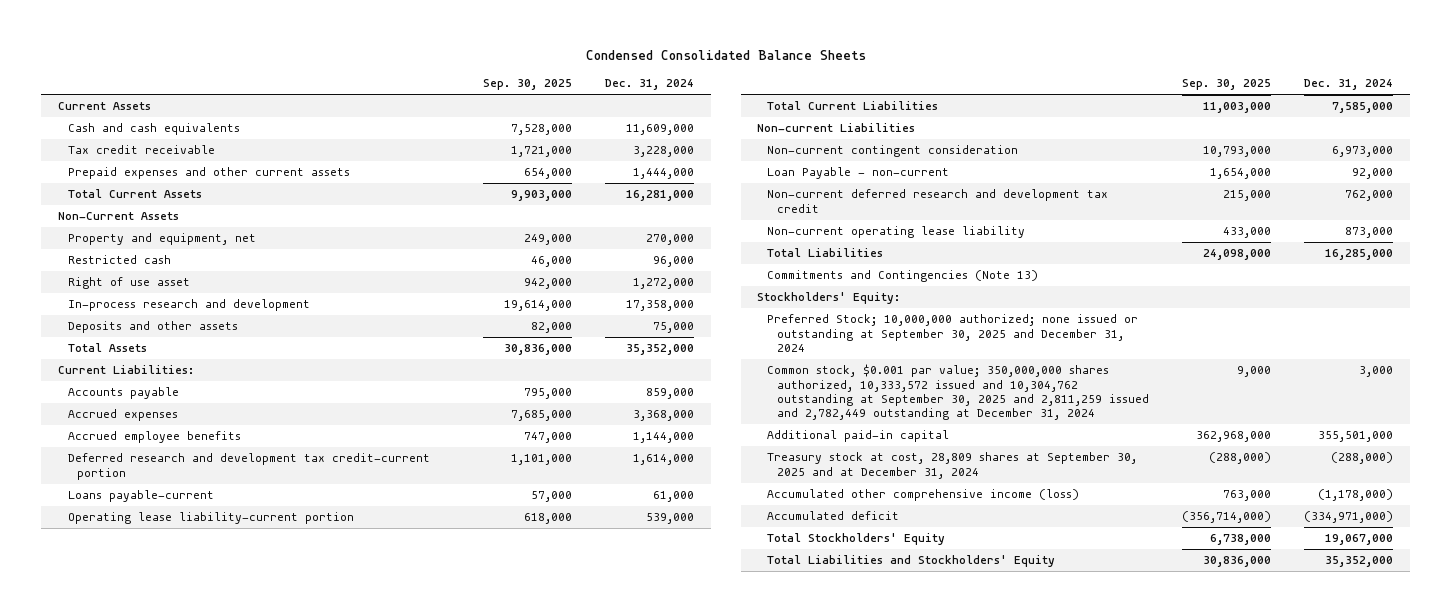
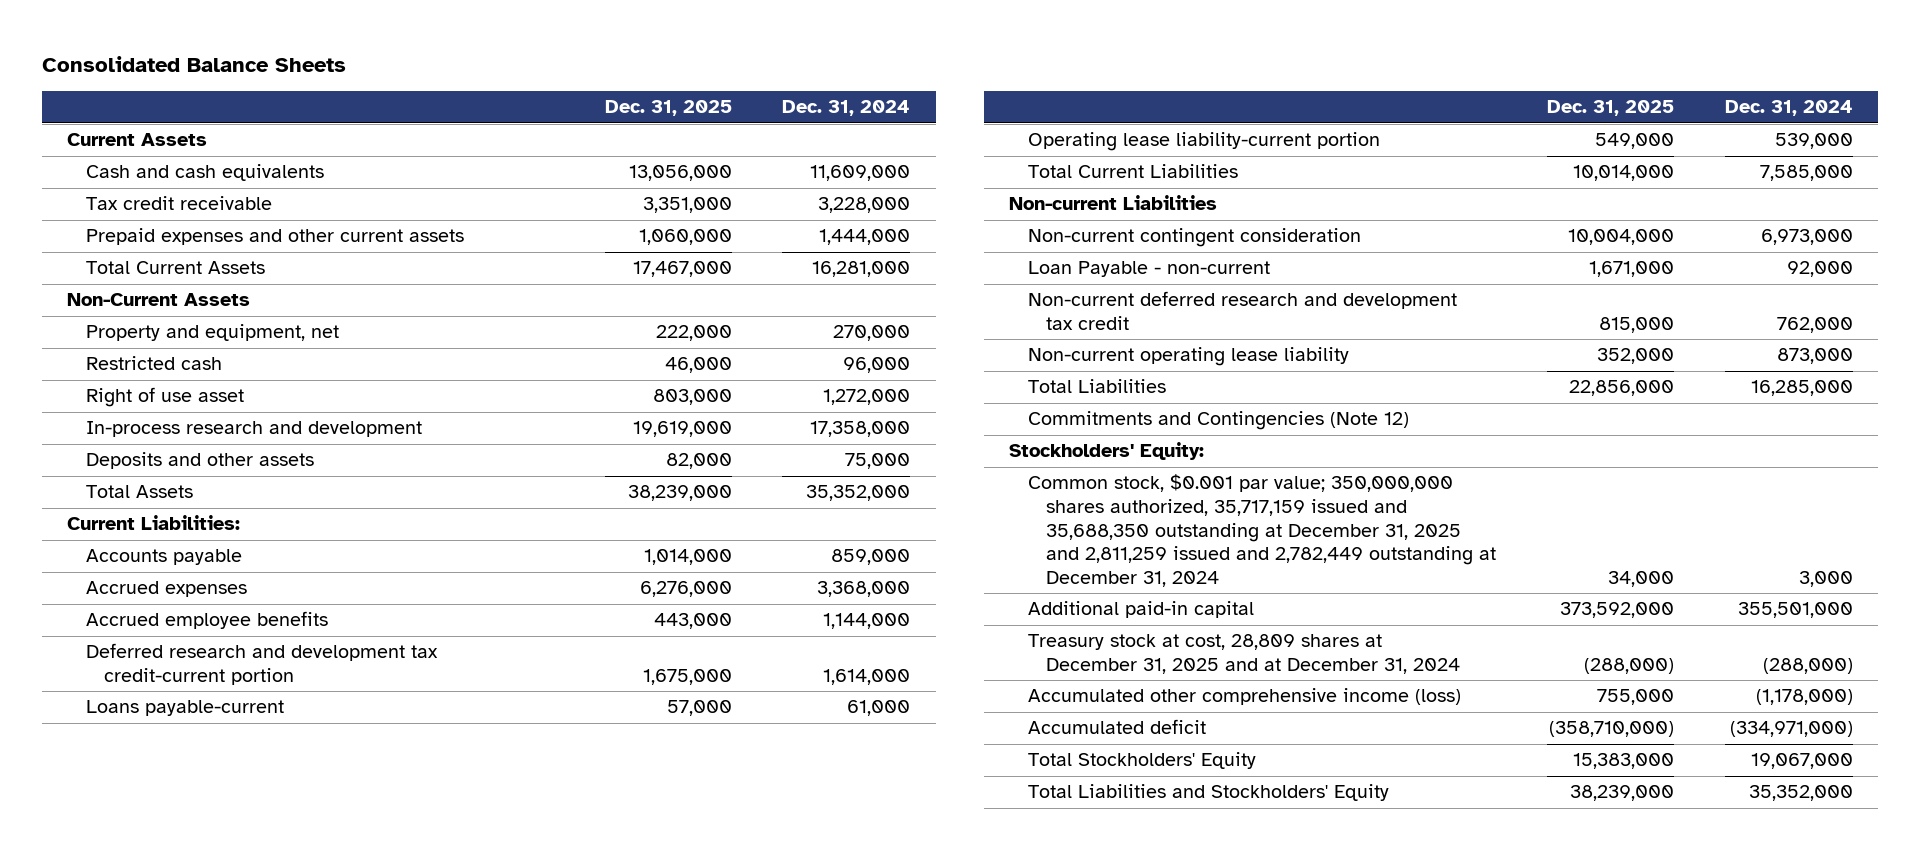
[585,50,866,61] Condensed Consolidated Balance Sheets -> [41,55,346,72] Consolidated Balance Sheets
[482,79,572,91] Sep. 30, 2025 -> none
none -> [604,100,732,117] Dec. 31, 2025
[767,270,1039,283] Commitments and Contingencies (Note 13) -> [1027,411,1409,431] Commitments and Contingencies (Note 12)
[767,314,1139,352] Preferred Stock; 10,000,000 authorized; none issued or outstanding at September 30, 2025 and December 31, 2024 -> none
[767,364,1149,421] Common stock, $0.001 par value; 350,000,000 shares authorized, 10,333,572 issued and 10,304,762 outstanding at September 30, 2025 and 2,811,259 issued and 2,782,449 outstanding at December 31, 2024 -> [1027,474,1497,588] Common stock, $0.001 par value; 350,000,000 shares authorized, 35,717,159 issued and 35,688,350 outstanding at December 31, 2025 and 2,811,259 issued and 2,782,449 outstanding at December 31, 2024
[767,452,1138,479] Treasury stock at cost, 28,809 shares at September 30, 2025 and at December 31, 2024 -> [1027,634,1461,675] Treasury stock at cost, 28,809 shares at December 31, 2025 and at December 31, 2024

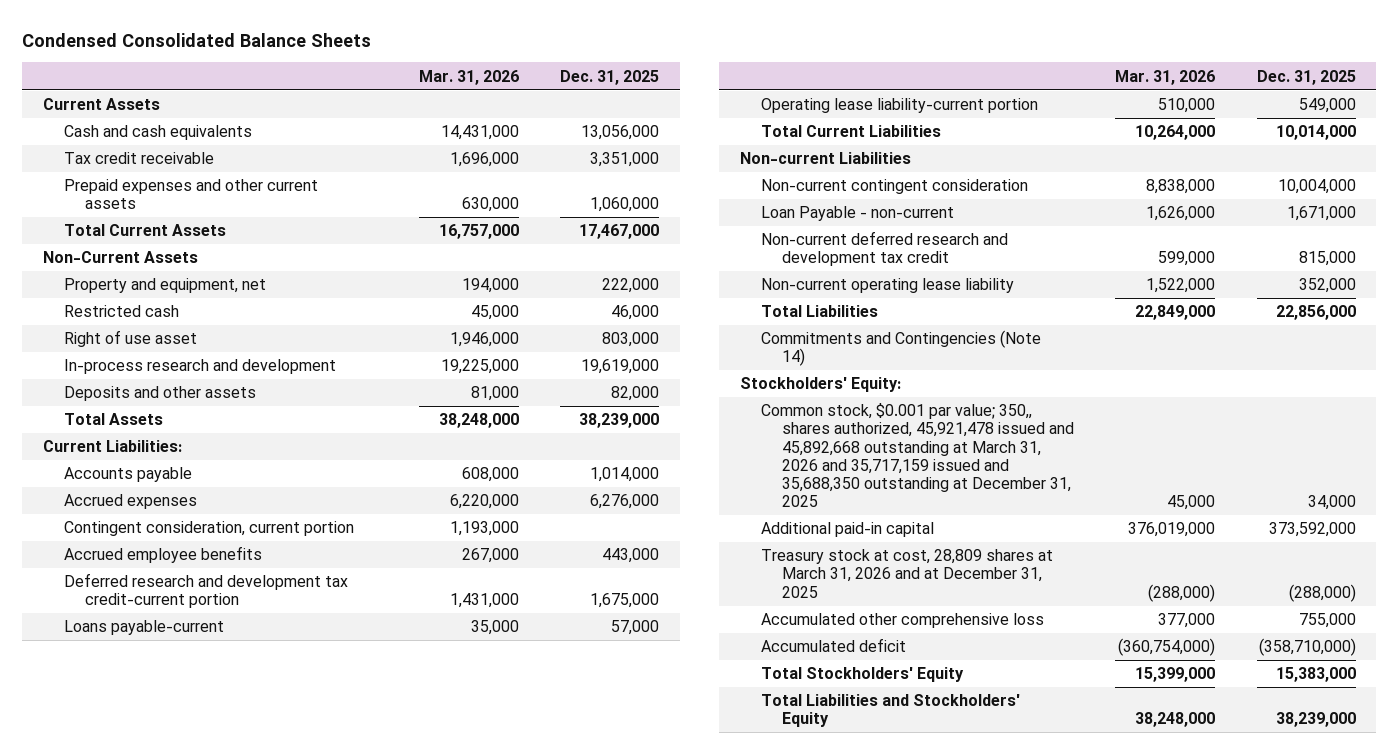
[41,55,346,72] Consolidated Balance Sheets -> [22,32,372,47] Condensed Consolidated Balance Sheets
[782,100,911,117] Dec. 31, 2024 -> none
none -> [418,69,519,85] Mar. 31, 2026
none -> [64,521,355,537] Contingent consideration, current portion
[1027,411,1409,431] Commitments and Contingencies (Note 12) -> [760,330,1041,367] Commitments and Contingencies (Note 14)
[1027,474,1497,588] Common stock, $0.001 par value; 350,000,000 shares authorized, 35,717,159 issued and 35,688,350 outstanding at December 31, 2025 and 2,811,259 issued and 2,782,449 outstanding at December 31, 2024 -> [760,403,1075,508] Common stock, $0.001 par value; 350,, shares authorized, 45,921,478 issued and 45,892,668 outstanding at March 31, 2026 and 35,717,159 issued and 35,688,350 outstanding at December 31, 2025
[1027,634,1461,675] Treasury stock at cost, 28,809 shares at December 31, 2025 and at December 31, 2024 -> [760,549,1053,598] Treasury stock at cost, 28,809 shares at March 31, 2026 and at December 31, 2025
[1027,688,1461,706] Accumulated other comprehensive income (loss) -> [760,613,1044,629] Accumulated other comprehensive loss

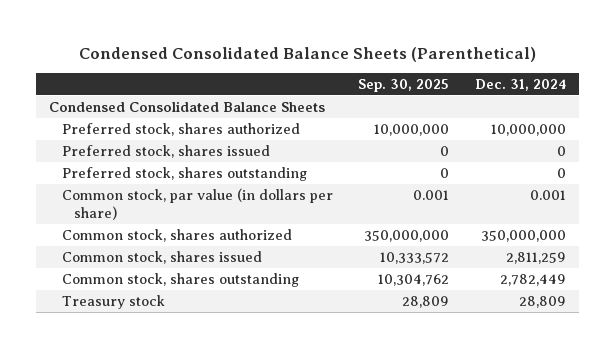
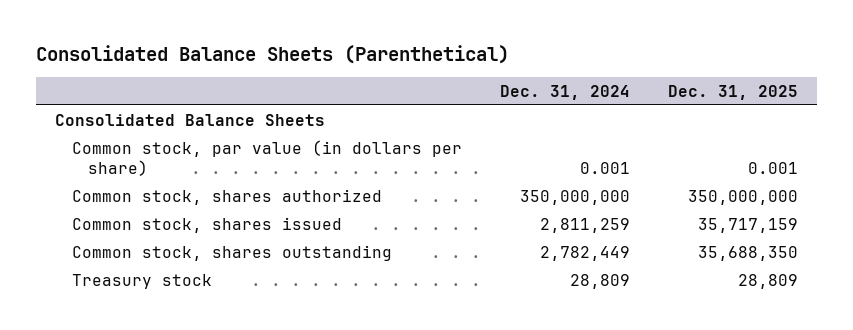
[78,46,536,62] Condensed Consolidated Balance Sheets (Parenthetical) -> [36,45,510,65] Consolidated Balance Sheets (Parenthetical)
[358,78,450,92] Sep. 30, 2025 -> none
none -> [668,84,799,100] Dec. 31, 2025
[61,122,300,136] Preferred stock, shares authorized -> none
[61,144,270,158] Preferred stock, shares issued -> none
[61,166,307,181] Preferred stock, shares outstanding -> none
[49,100,326,112] Condensed Consolidated Balance Sheets -> [55,113,326,126] Consolidated Balance Sheets

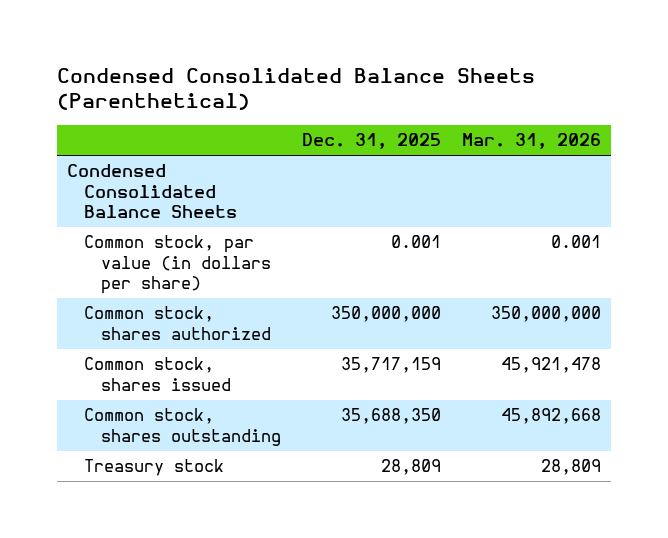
[36,45,510,65] Consolidated Balance Sheets (Parenthetical) -> [57,67,536,111] Condensed Consolidated Balance Sheets (Parenthetical)
[500,84,631,100] Dec. 31, 2024 -> none
none -> [461,133,601,150] Mar. 31, 2026
[55,113,326,126] Consolidated Balance Sheets -> [67,164,238,219] Condensed Consolidated Balance Sheets

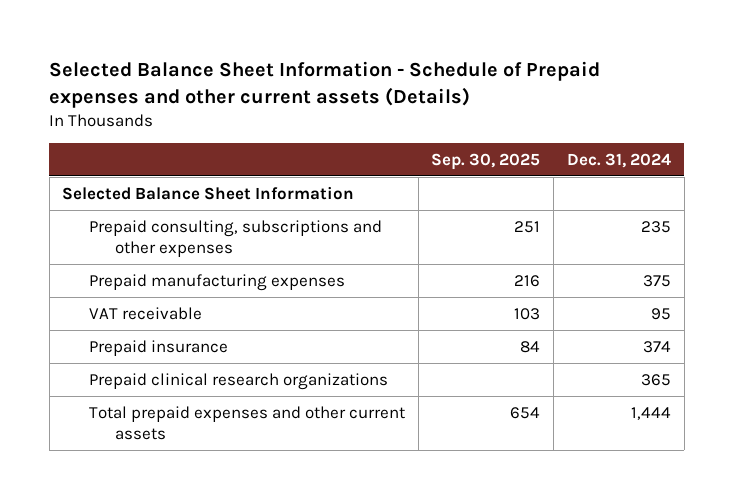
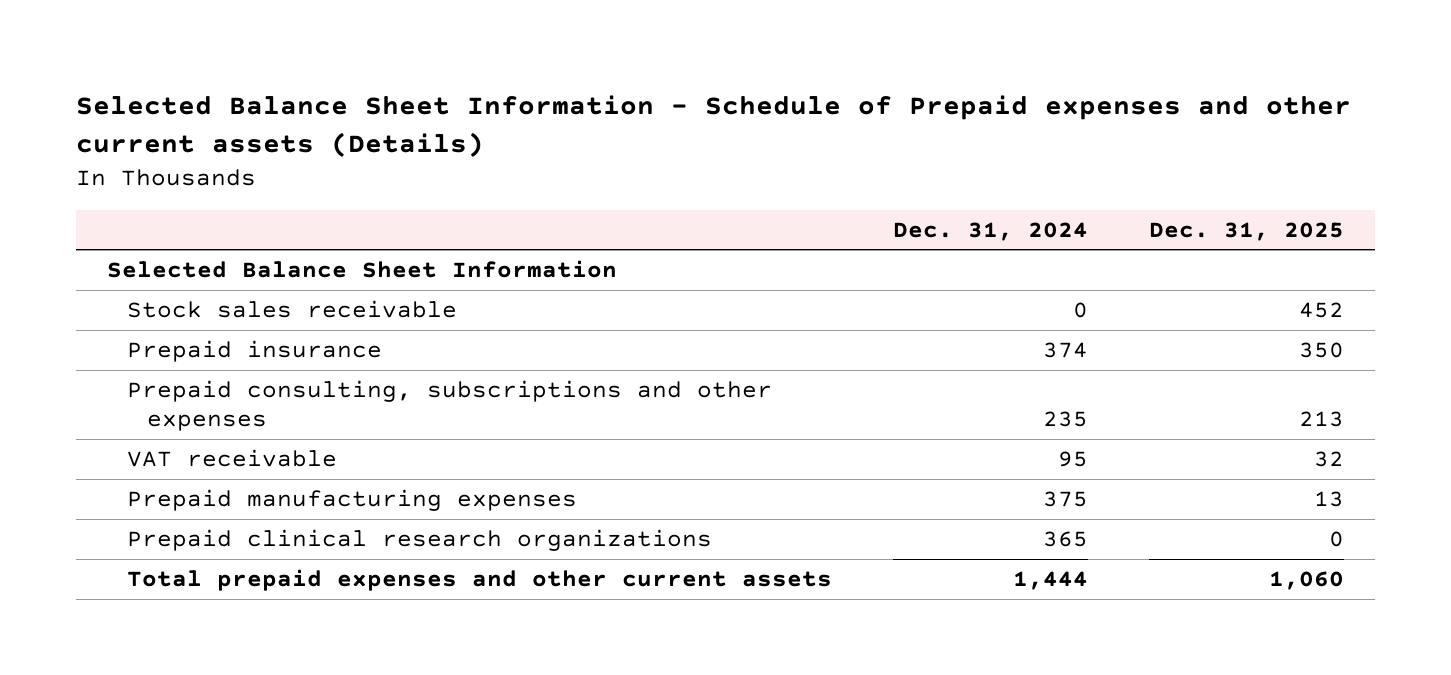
[431,152,541,170] Sep. 30, 2025 -> none
none -> [1149,221,1345,241] Dec. 31, 2025
none -> [126,300,457,319] Stock sales receivable
[88,339,228,356] Prepaid insurance -> [126,340,382,363] Prepaid insurance
[88,273,345,291] Prepaid manufacturing expenses -> [126,489,577,512] Prepaid manufacturing expenses

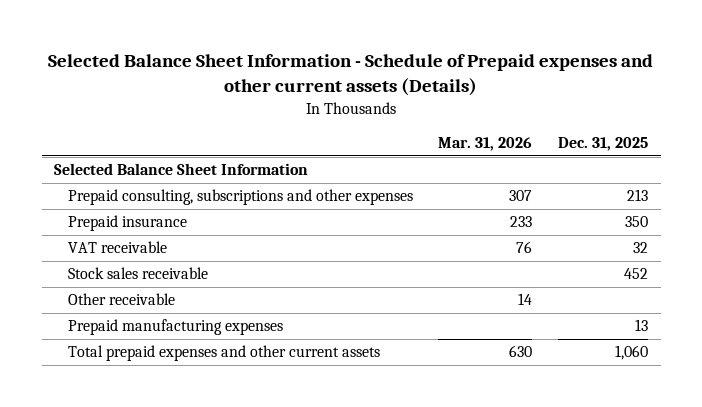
[892,221,1088,241] Dec. 31, 2024 -> none
none -> [438,137,533,152] Mar. 31, 2026
[126,340,382,363] Prepaid insurance -> [67,215,187,232] Prepaid insurance
[126,300,457,319] Stock sales receivable -> [67,267,208,280] Stock sales receivable
none -> [67,293,175,306] Other receivable
[126,529,712,552] Prepaid clinical research organizations -> none

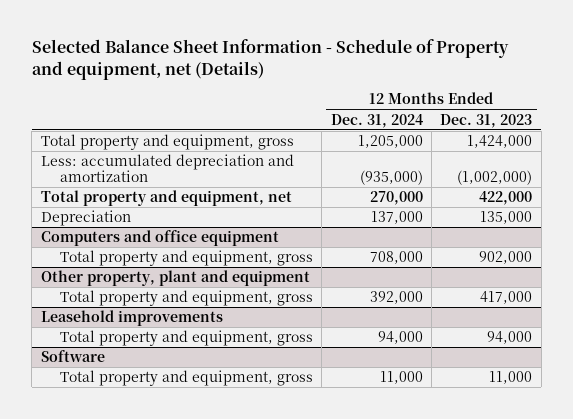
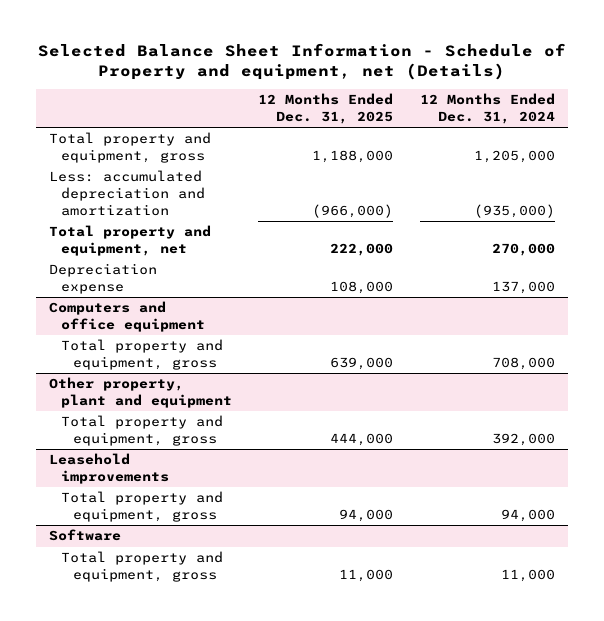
[440,113,533,128] Dec. 31, 2023 -> none
none -> [258,93,394,125] 12 Months Ended Dec. 31, 2025
[40,210,131,227] Depreciation -> [49,263,158,294] Depreciation expense

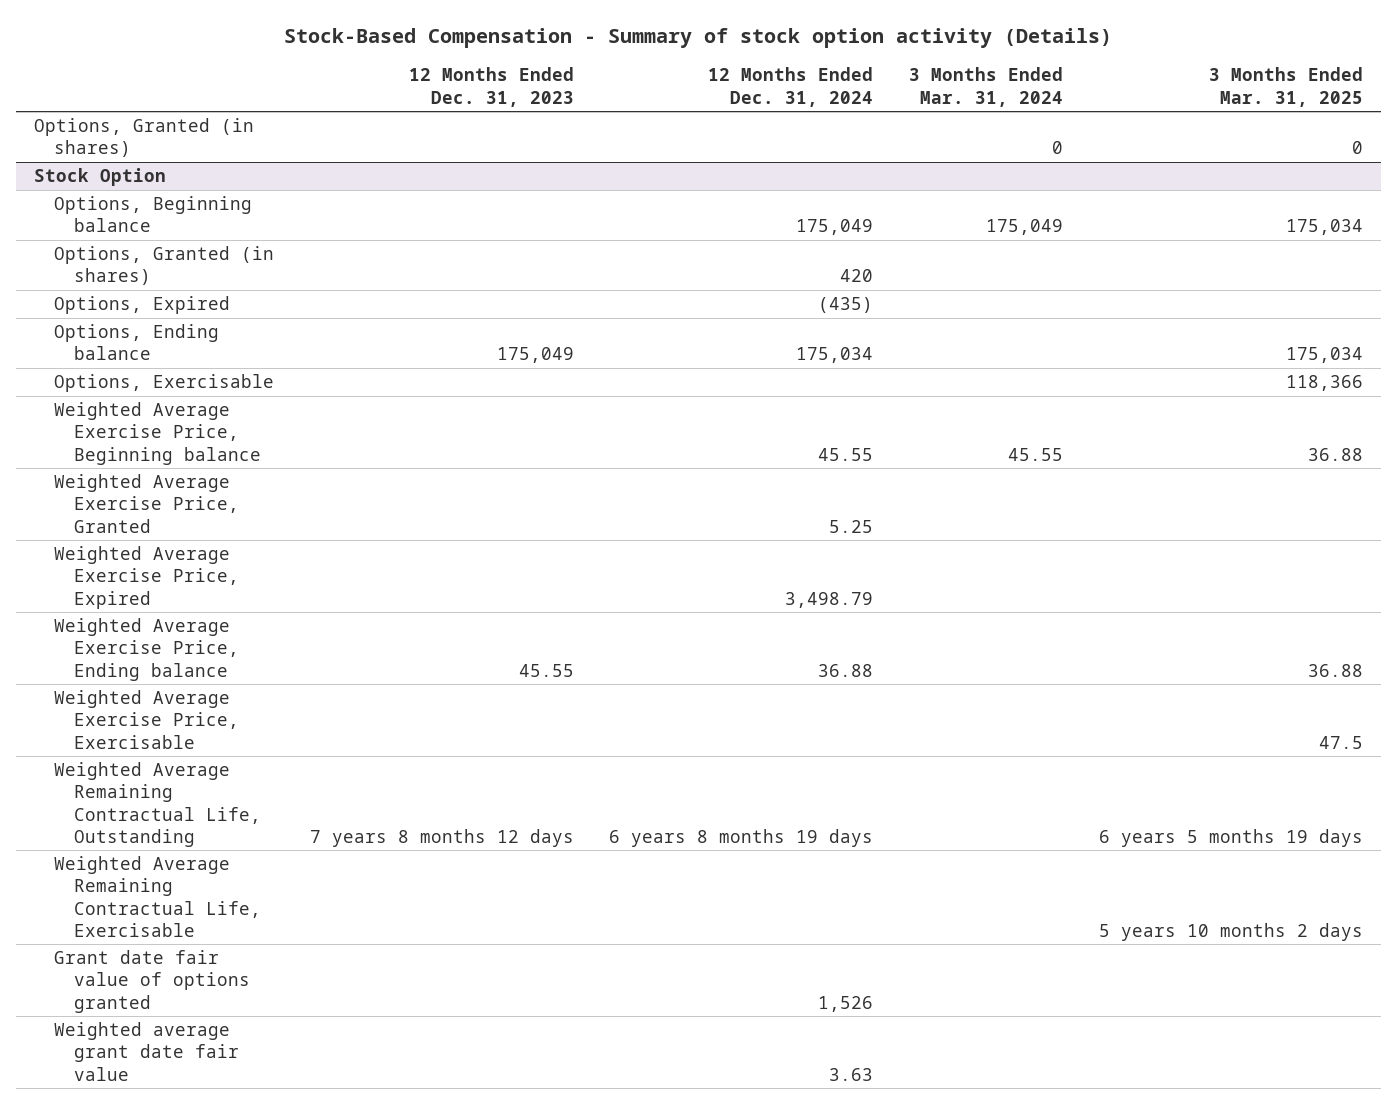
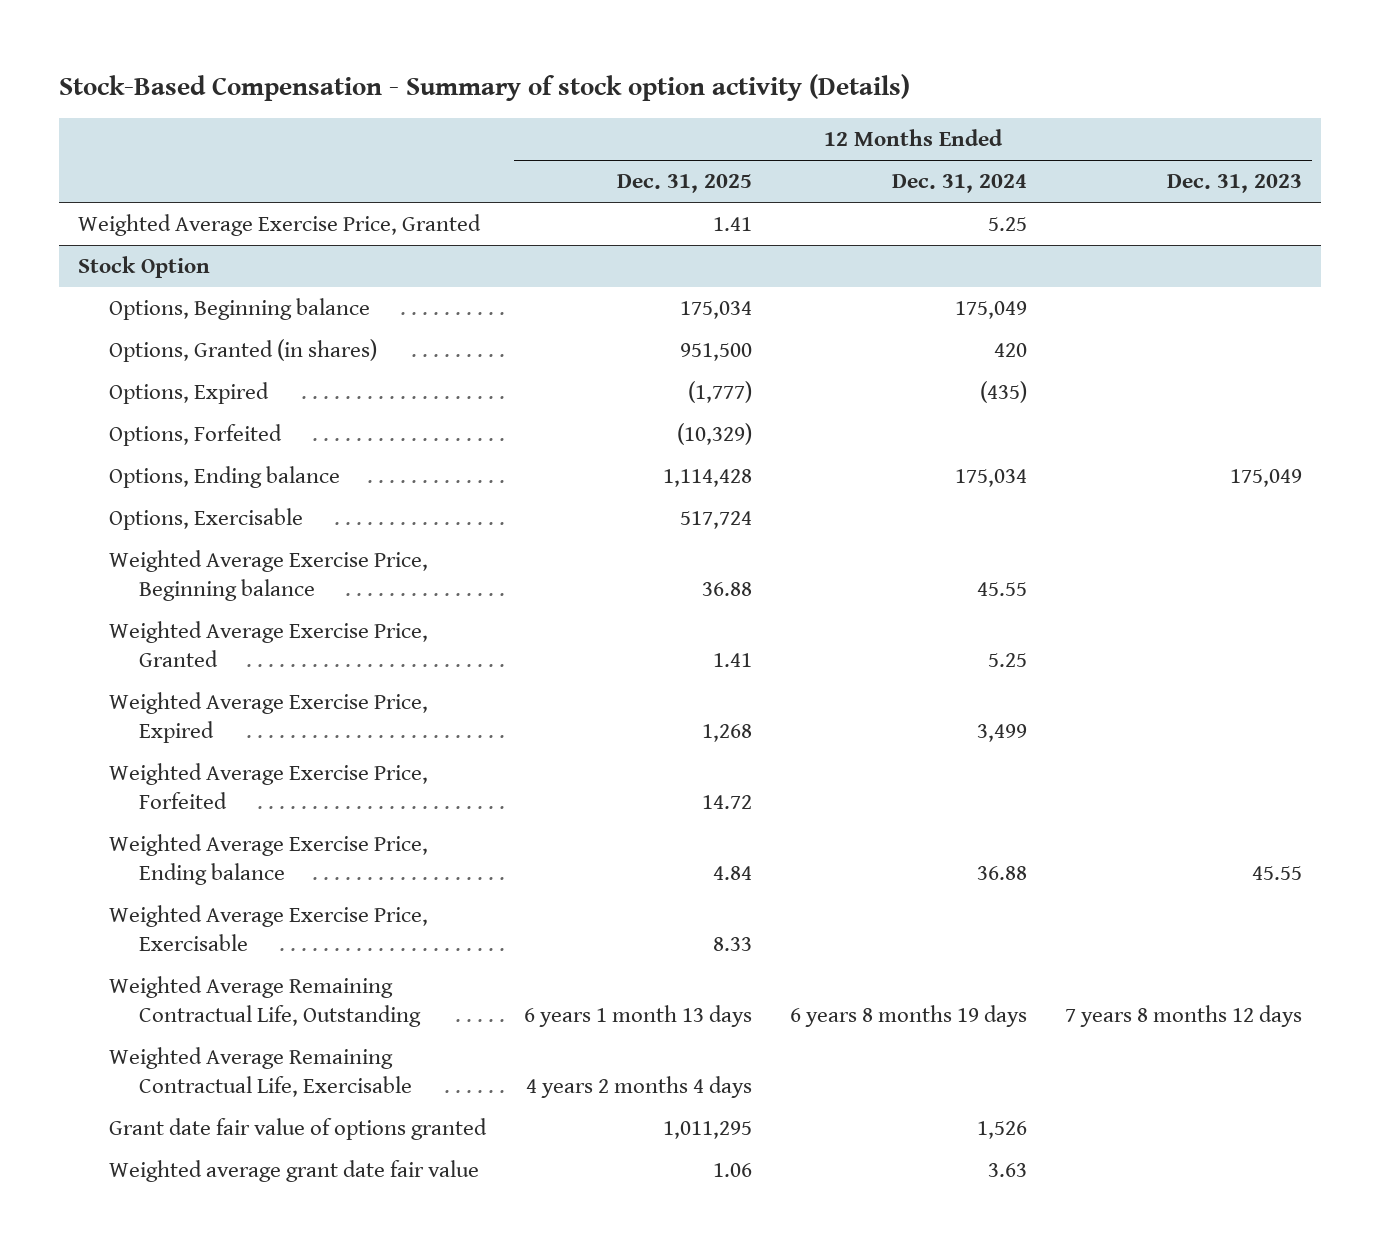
[909,67,1064,107] 3 Months Ended Mar. 31, 2024 -> none
[1208,67,1363,107] 3 Months Ended Mar. 31, 2025 -> none
none -> [616,174,752,194] Dec. 31, 2025
[33,118,254,158] Options, Granted (in shares) -> none
none -> [78,214,482,237] Weighted Average Exercise Price, Granted
none -> [108,424,282,447] Options, Forfeited
[785,591,874,608] 3,498.79 -> [977,723,1028,742] 3,499
none -> [108,763,428,809] Weighted Average Exercise Price, Forfeited

